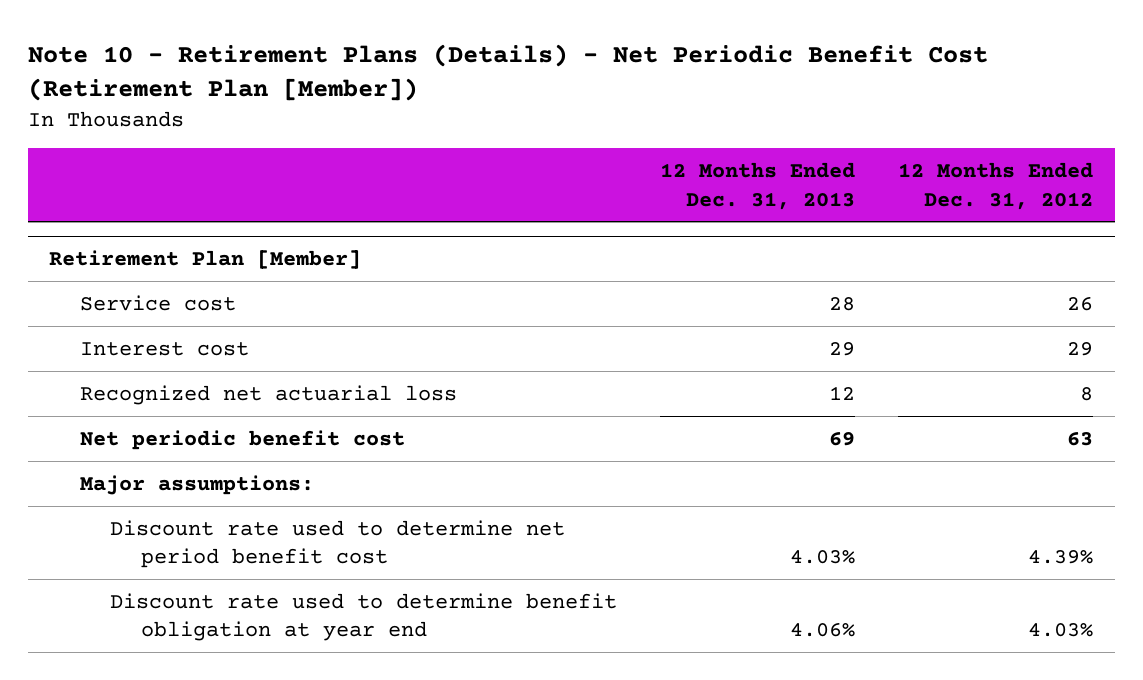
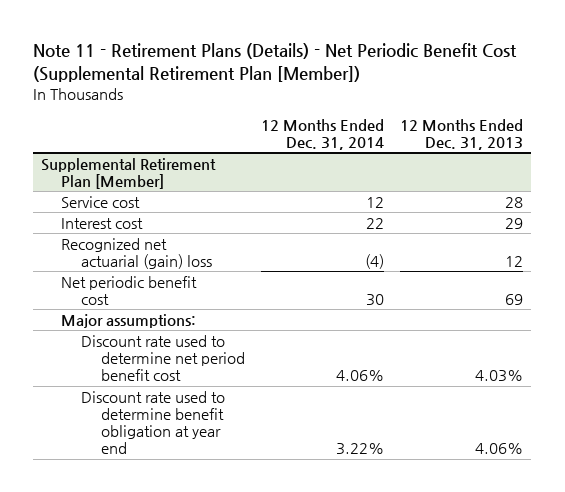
[27,44,988,102] Note 10 - Retirement Plans (Details) - Net Periodic Benefit Cost (Retirement Plan [Member]) -> [33,43,518,83] Note 11 - Retirement Plans (Details) - Net Periodic Benefit Cost (Supplemental Retirement Plan [Member])
[898,162,1094,210] 12 Months Ended Dec. 31, 2012 -> none
none -> [261,118,385,151] 12 Months Ended Dec. 31, 2014
[49,249,362,269] Retirement Plan [Member] -> [41,157,217,189] Supplemental Retirement Plan [Member]
[79,384,457,405] Recognized net actuarial loss -> [61,237,213,269] Recognized net actuarial (gain) loss

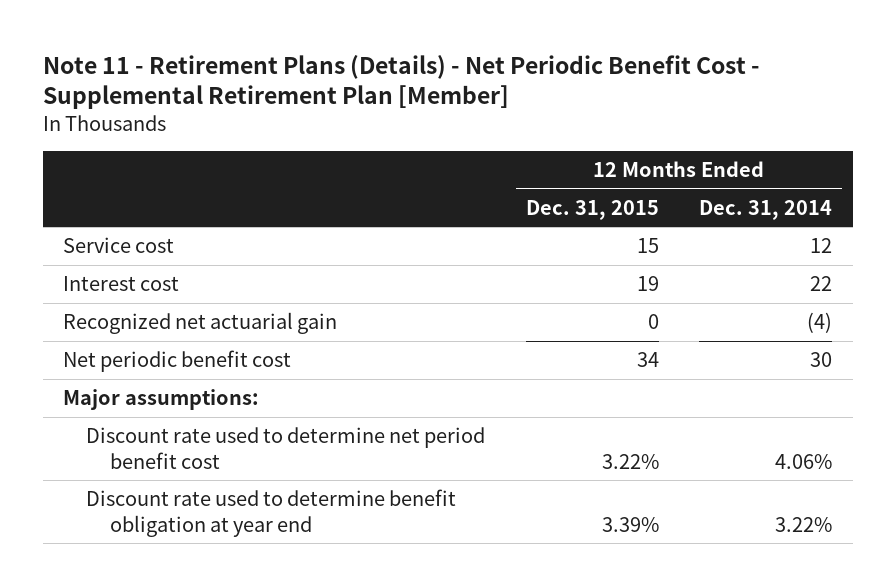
[33,43,518,83] Note 11 - Retirement Plans (Details) - Net Periodic Benefit Cost (Supplemental Retirement Plan [Member]) -> [42,54,760,110] Note 11 - Retirement Plans (Details) - Net Periodic Benefit Cost - Supplemental Retirement Plan [Member]
[400,118,524,151] 12 Months Ended Dec. 31, 2013 -> none
none -> [525,199,659,220] Dec. 31, 2015
[41,157,217,189] Supplemental Retirement Plan [Member] -> none
[61,237,213,269] Recognized net actuarial (gain) loss -> [62,312,337,335] Recognized net actuarial gain

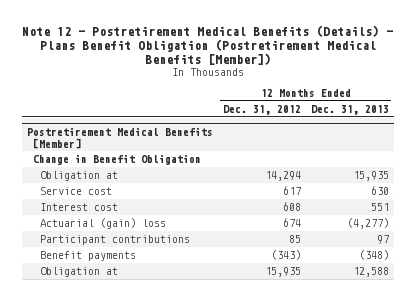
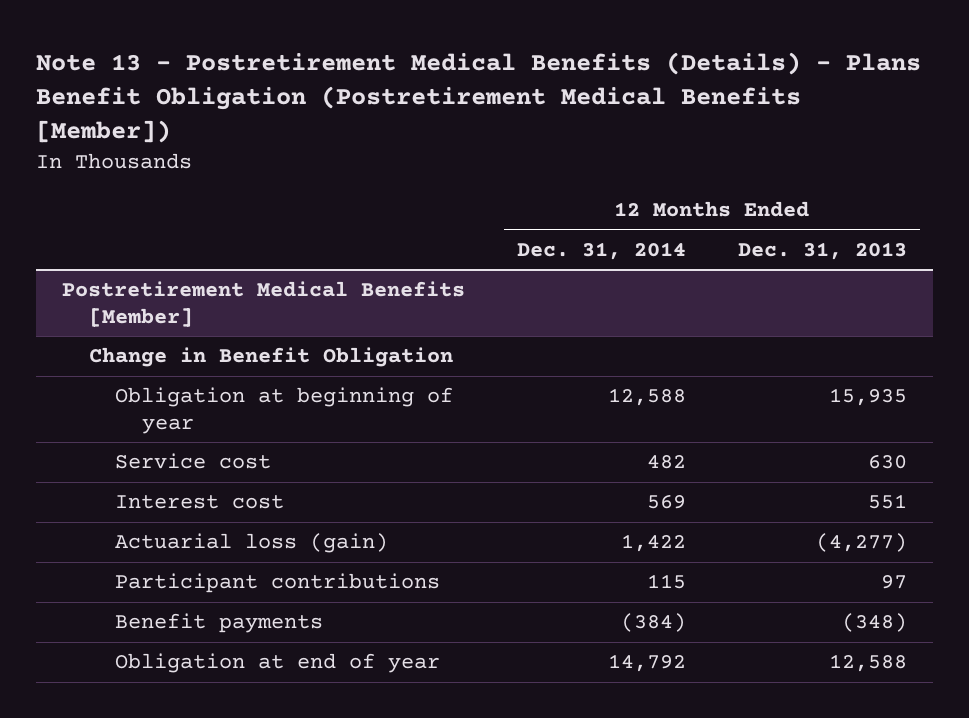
[21,24,393,65] Note 12 - Postretirement Medical Benefits (Details) - Plans Benefit Obligation (Postretirement Medical Benefits [Member]) -> [35,51,921,144] Note 13 - Postretirement Medical Benefits (Details) - Plans Benefit Obligation (Postretirement Medical Benefits [Member])
[222,105,301,116] Dec. 31, 2012 -> none
none -> [516,241,686,260] Dec. 31, 2014
[40,171,119,182] Obligation at -> [115,387,454,434] Obligation at beginning of year
[40,218,167,230] Actuarial (gain) loss -> [115,533,389,554] Actuarial loss (gain)
[40,267,119,278] Obligation at -> [115,653,441,674] Obligation at end of year

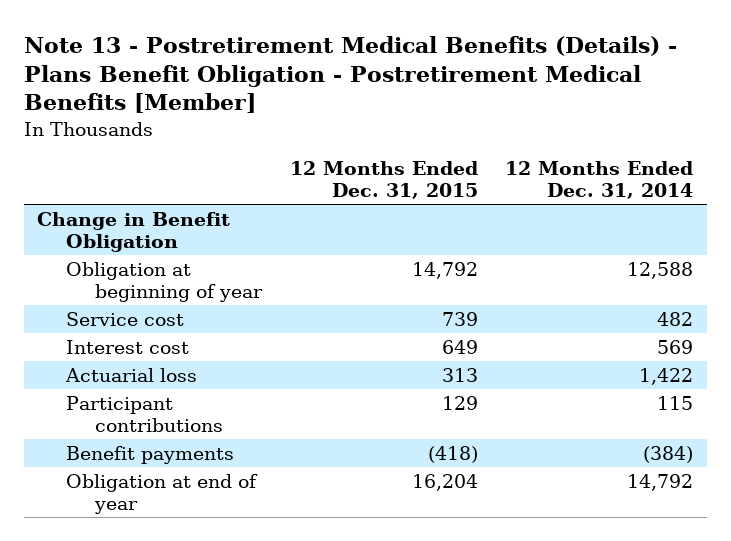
[35,51,921,144] Note 13 - Postretirement Medical Benefits (Details) - Plans Benefit Obligation (Postretirement Medical Benefits [Member]) -> [23,35,677,114] Note 13 - Postretirement Medical Benefits (Details) - Plans Benefit Obligation - Postretirement Medical Benefits [Member]
[737,241,907,260] Dec. 31, 2013 -> none
none -> [289,160,478,200] 12 Months Ended Dec. 31, 2015
[61,281,465,327] Postretirement Medical Benefits [Member] -> none
[115,533,389,554] Actuarial loss (gain) -> [65,367,198,382] Actuarial loss

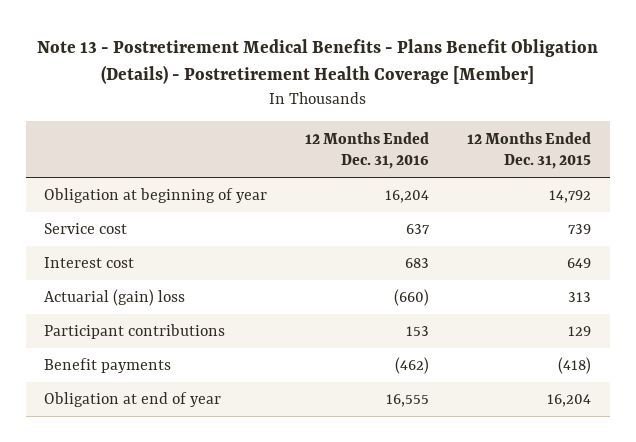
[23,35,677,114] Note 13 - Postretirement Medical Benefits (Details) - Plans Benefit Obligation - Postretirement Medical Benefits [Member] -> [36,38,598,85] Note 13 - Postretirement Medical Benefits - Plans Benefit Obligation (Details) - Postretirement Health Coverage [Member]
[505,160,694,200] 12 Months Ended Dec. 31, 2014 -> none
none -> [305,131,430,169] 12 Months Ended Dec. 31, 2016
[37,211,231,252] Change in Benefit Obligation -> none
[65,367,198,382] Actuarial loss -> [44,289,186,307] Actuarial (gain) loss

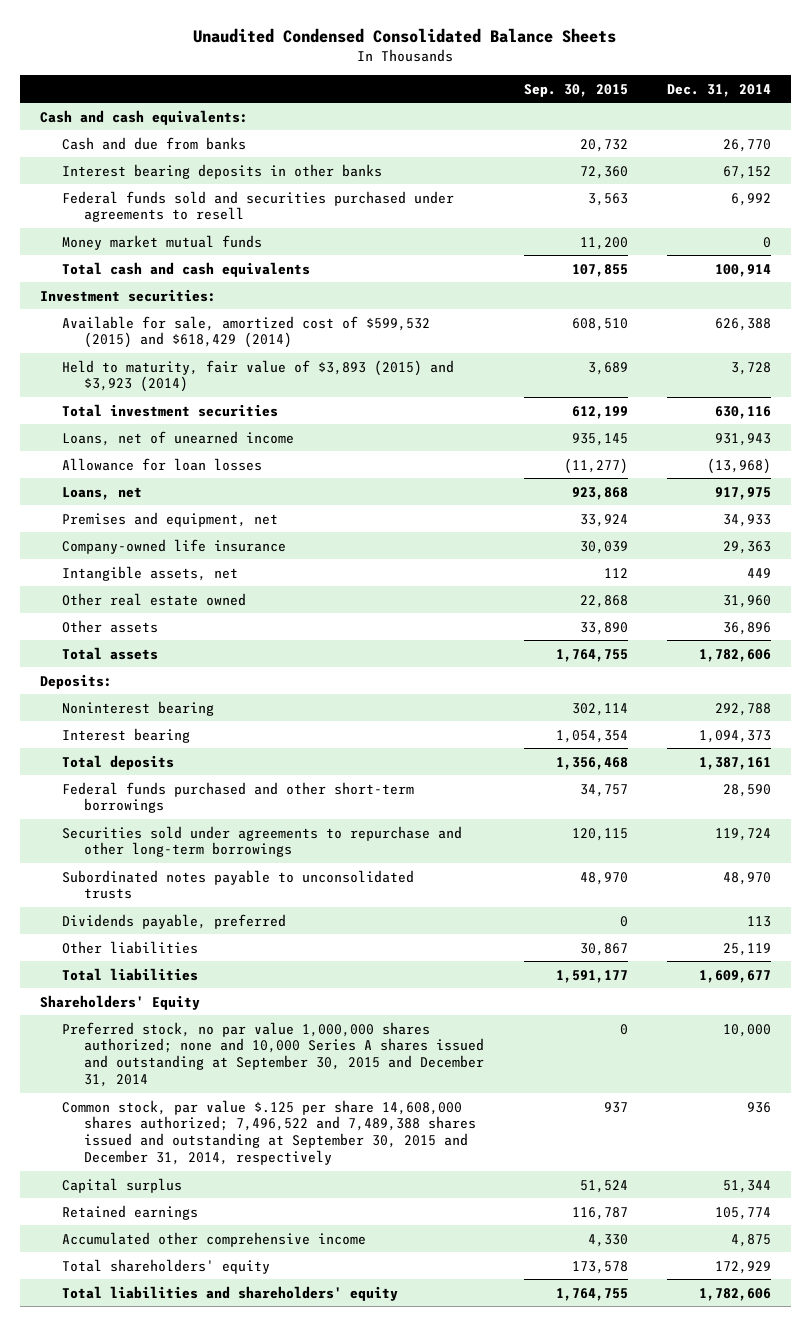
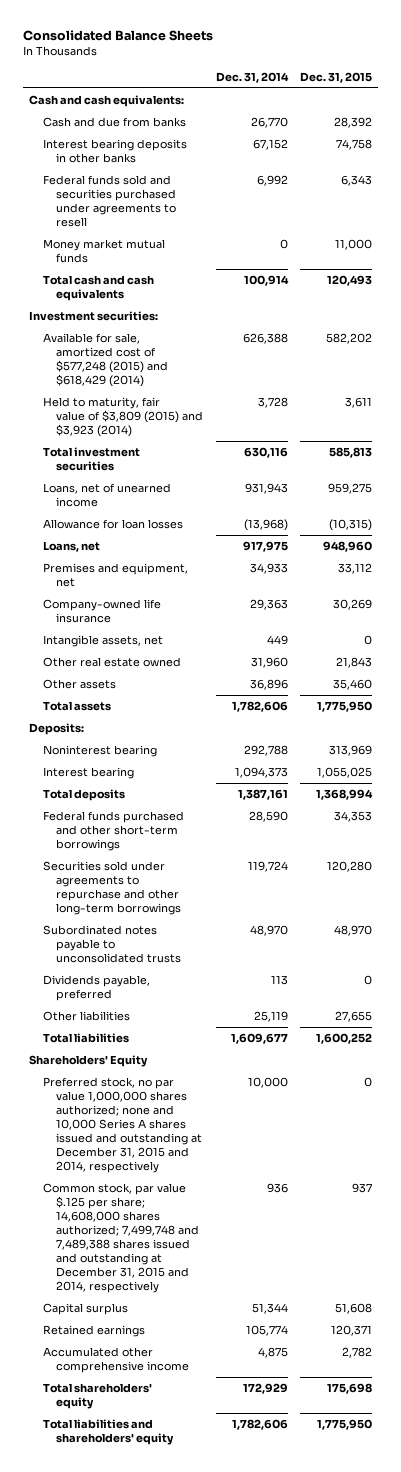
[193,27,617,43] Unaudited Condensed Consolidated Balance Sheets -> [22,29,213,41] Consolidated Balance Sheets
[523,83,628,97] Sep. 30, 2015 -> none
none -> [300,71,373,83] Dec. 31, 2015
[61,315,430,349] Available for sale, amortized cost of $599,532 (2015) and $618,429 (2014) -> [42,333,169,388] Available for sale, amortized cost of $577,248 (2015) and $618,429 (2014)
[61,359,454,393] Held to maturity, fair value of $3,893 (2015) and $3,923 (2014) -> [42,397,204,438] Held to maturity, fair value of $3,809 (2015) and $3,923 (2014)
[61,1021,484,1088] Preferred stock, no par value 1,000,000 shares authorized; none and 10,000 Series A shares issued and outstanding at September 30, 2015 and December 31, 2014 -> [42,1077,203,1174] Preferred stock, no par value 1,000,000 shares authorized; none and 10,000 Series A shares issued and outstanding at December 31, 2015 and 2014, respectively
[61,1099,476,1166] Common stock, par value $.125 per share 14,608,000 shares authorized; 7,496,522 and 7,489,388 shares issued and outstanding at September 30, 2015 and December 31, 2014, respectively -> [42,1183,200,1294] Common stock, par value $.125 per share; 14,608,000 shares authorized; 7,499,748 and 7,489,388 shares issued and outstanding at December 31, 2015 and 2014, respectively

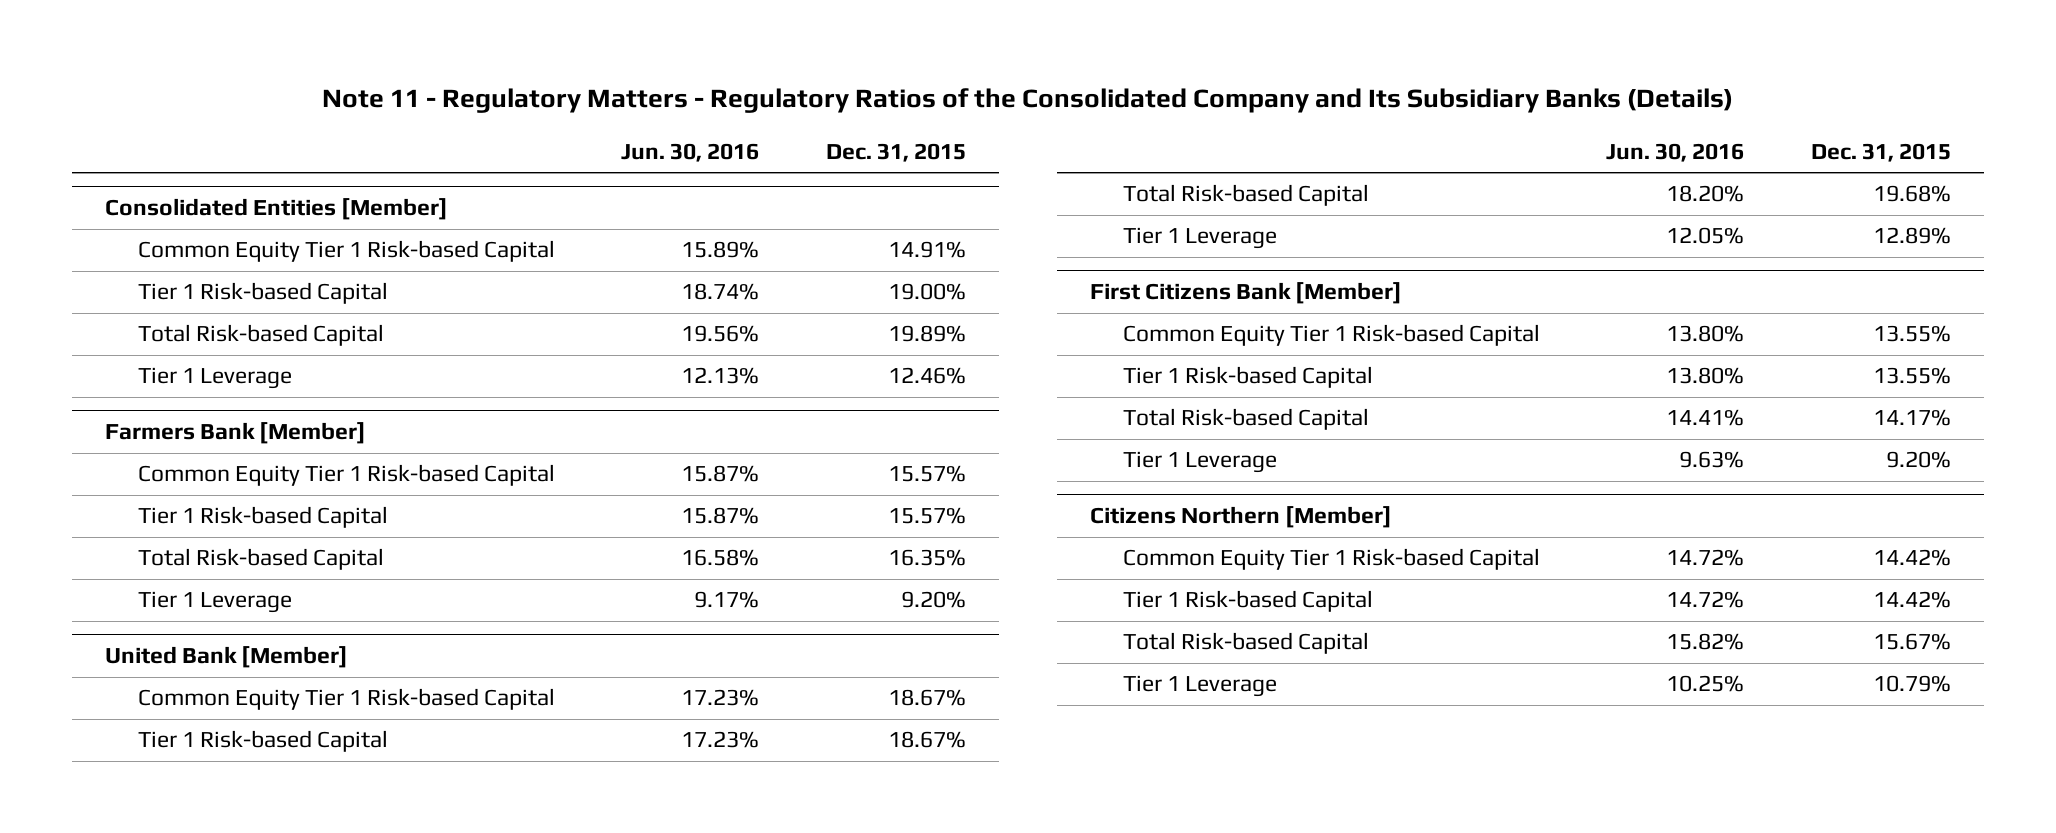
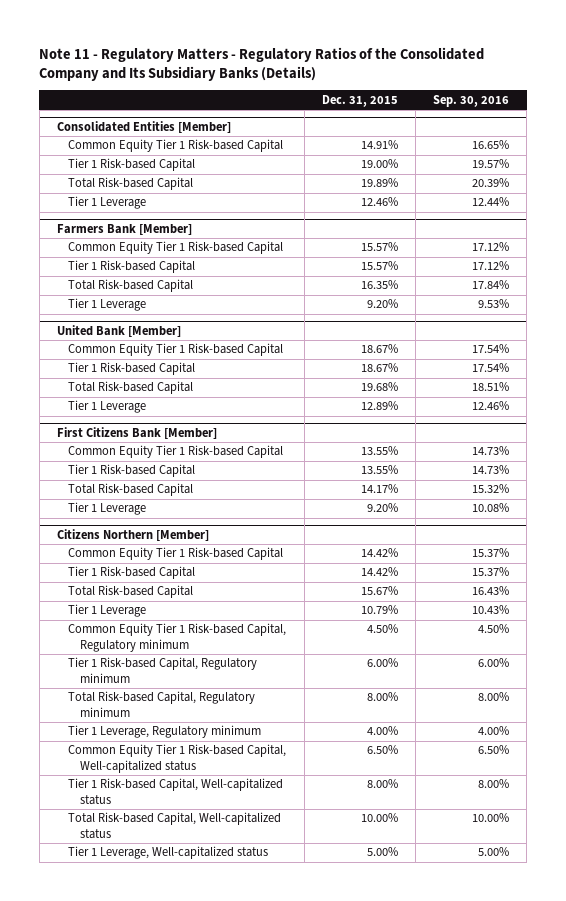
[621,142,760,162] Jun. 30, 2016 -> none
none -> [433,94,510,107] Sep. 30, 2016
none -> [68,623,287,652] Common Equity Tier 1 Risk-based Capital, Regulatory minimum
none -> [68,657,258,683] Tier 1 Risk-based Capital, Regulatory minimum
none -> [68,691,256,717] Total Risk-based Capital, Regulatory minimum
none -> [68,725,262,739] Tier 1 Leverage, Regulatory minimum
none -> [68,744,287,773] Common Equity Tier 1 Risk-based Capital, Well-capitalized status
none -> [68,778,284,805] Tier 1 Risk-based Capital, Well-capitalized status
none -> [68,812,282,839] Total Risk-based Capital, Well-capitalized status
none -> [68,846,269,860] Tier 1 Leverage, Well-capitalized status

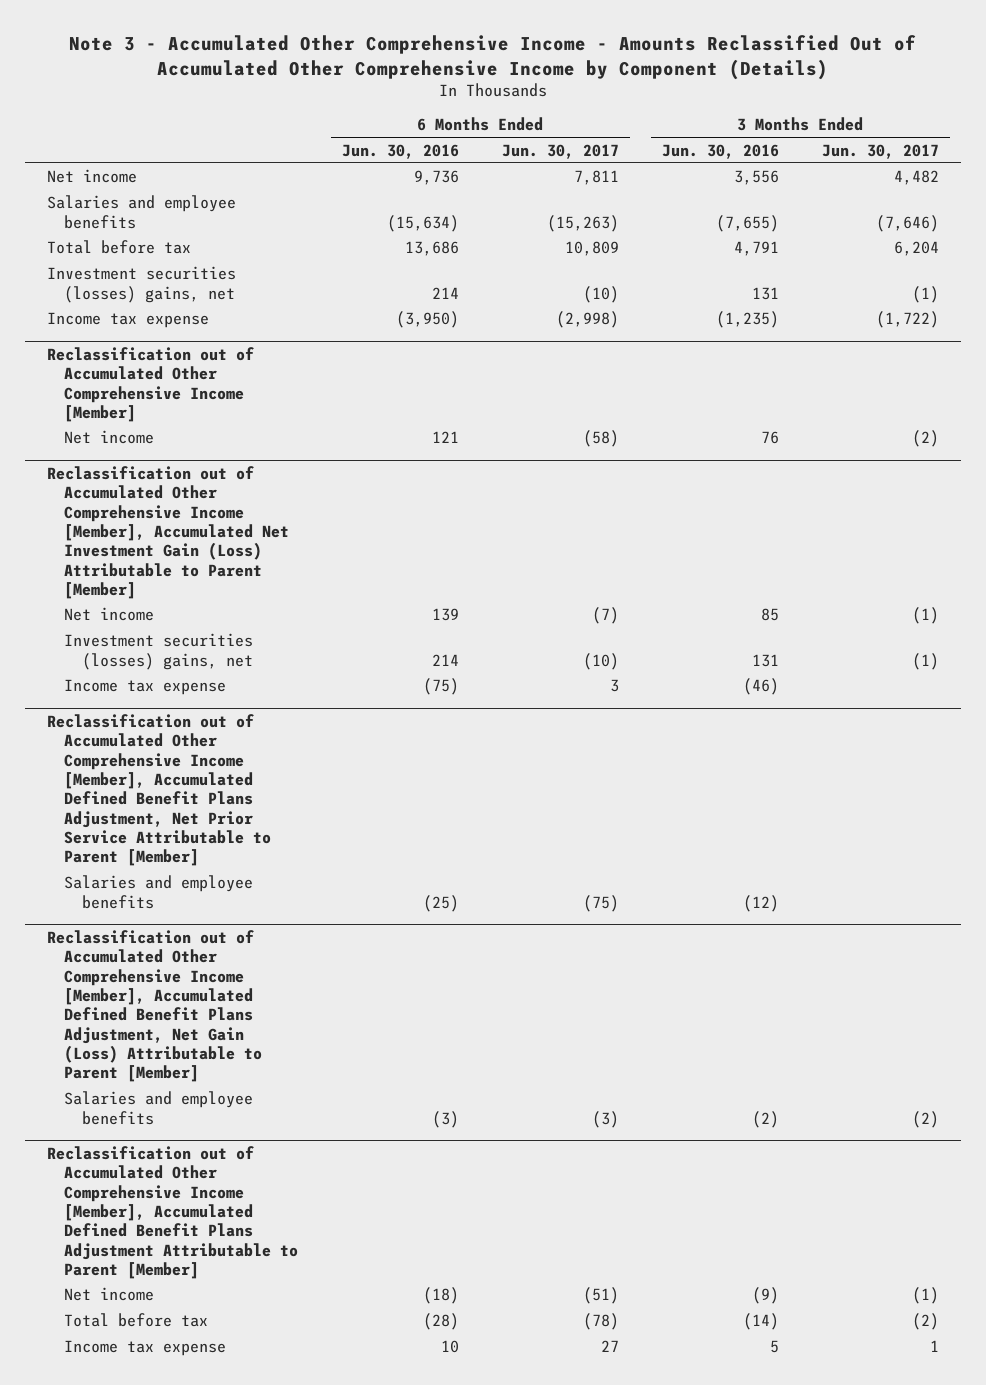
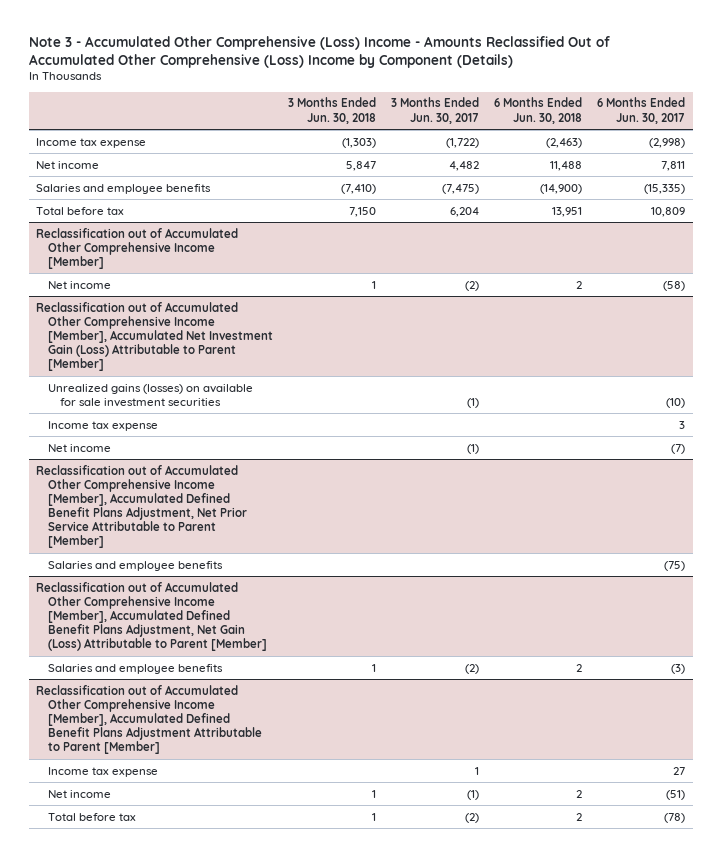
[68,34,916,80] Note 3 - Accumulated Other Comprehensive Income - Amounts Reclassified Out of Accumulated Other Comprehensive Income by Component (Details) -> [28,35,610,68] Note 3 - Accumulated Other Comprehensive (Loss) Income - Amounts Reclassified Out of Accumulated Other Comprehensive (Loss) Income by Component (Details)
[341,143,459,159] Jun. 30, 2016 -> none
[661,143,779,159] Jun. 30, 2016 -> none
none -> [288,97,377,124] 3 Months Ended Jun. 30, 2018
none -> [494,97,583,124] 6 Months Ended Jun. 30, 2018
[46,312,209,329] Income tax expense -> [36,137,147,148] Income tax expense
[546,214,619,232] (15,263) -> [644,183,686,194] (15,335)
[876,214,940,232] (7,646) -> [442,183,480,194] (7,475)
[46,266,236,303] Investment securities (losses) gains, net -> none
[64,633,254,670] Investment securities (losses) gains, net -> none
none -> [48,383,254,407] Unrealized gains (losses) on available for sale investment securities
[64,607,155,622] Net income -> [48,443,112,452] Net income
[64,1340,227,1357] Income tax expense -> [48,766,159,777] Income tax expense

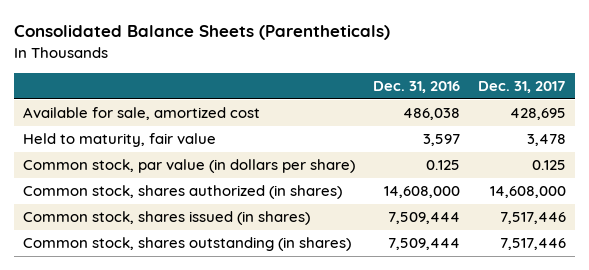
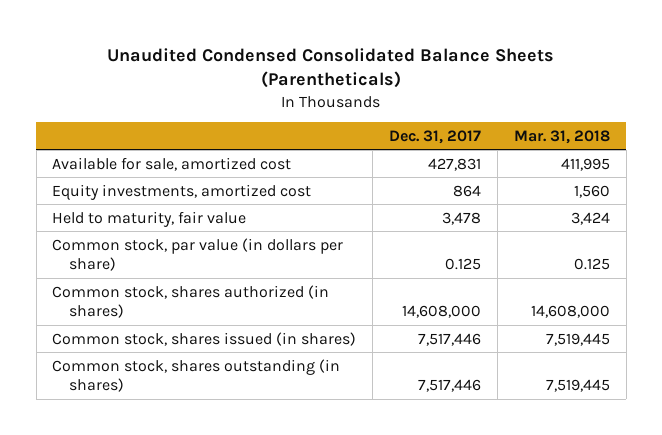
[14,25,391,41] Consolidated Balance Sheets (Parentheticals) -> [107,47,555,89] Unaudited Condensed Consolidated Balance Sheets (Parentheticals)
[373,81,461,94] Dec. 31, 2016 -> none
none -> [513,129,610,144] Mar. 31, 2018
[510,108,567,121] 428,695 -> [428,157,482,171] 427,831
none -> [52,183,312,200] Equity investments, amortized cost

